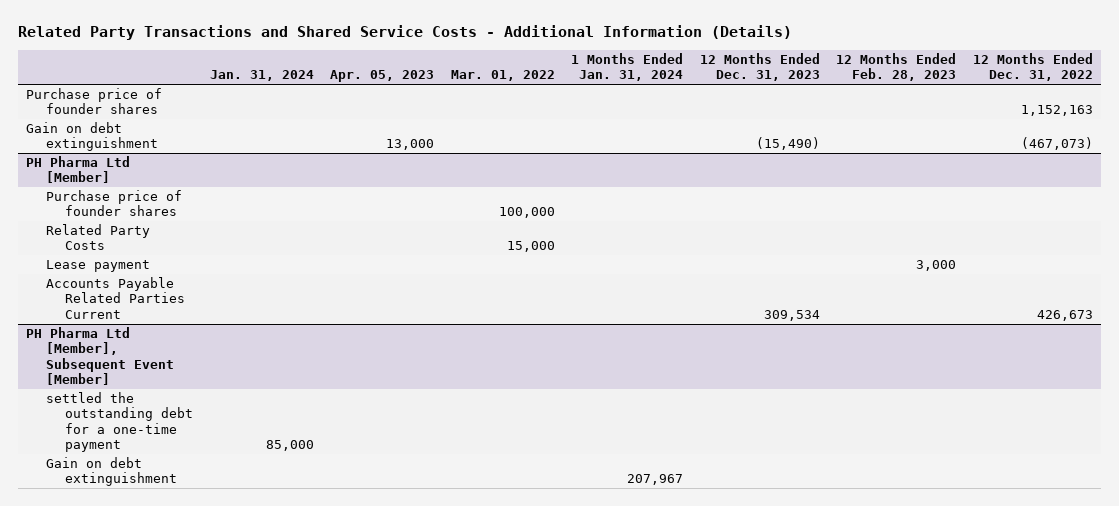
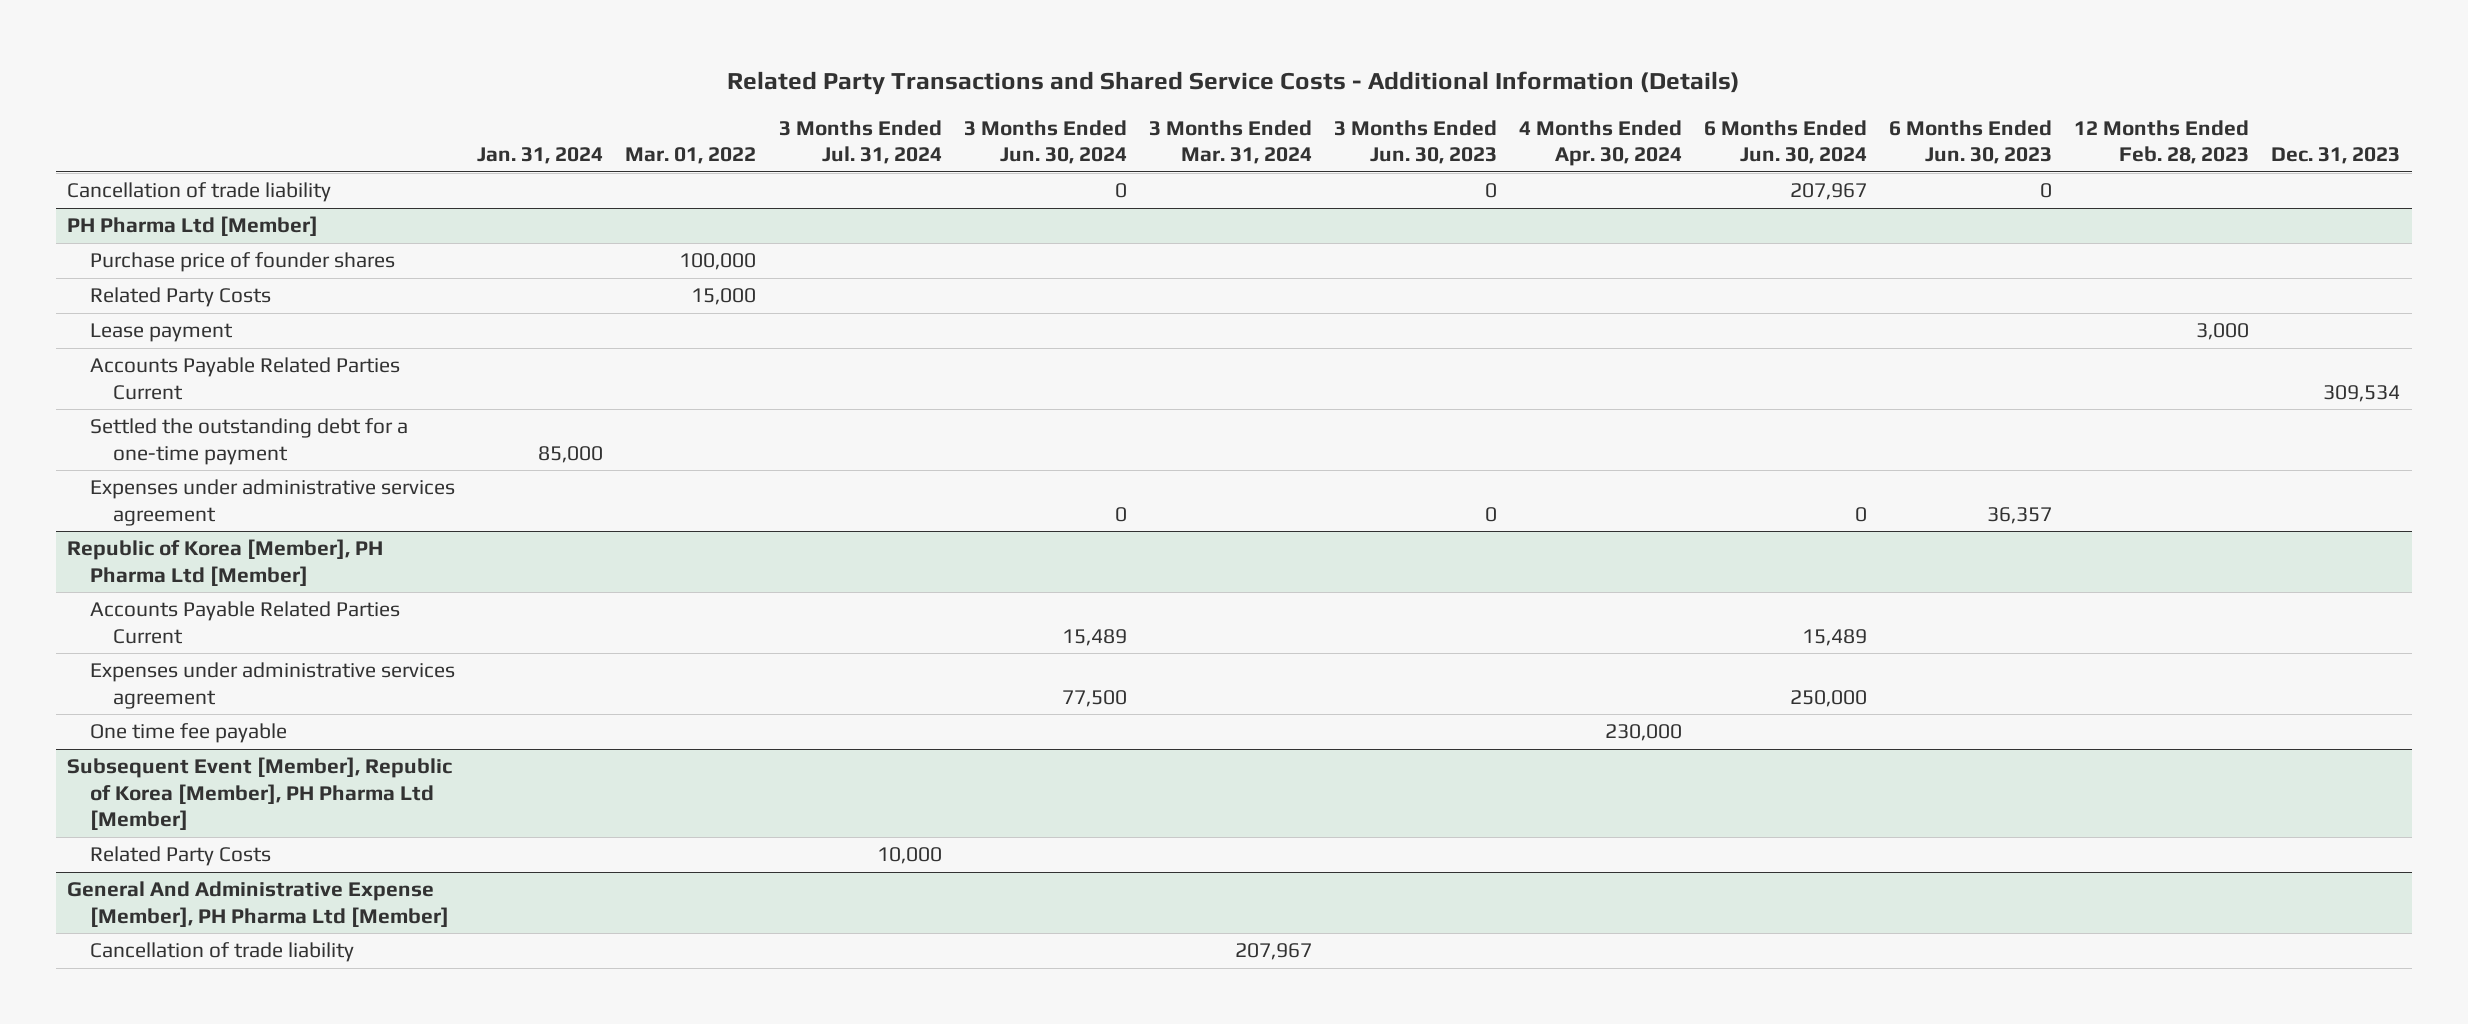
[330,70,435,83] Apr. 05, 2023 -> none
[571,52,684,82] 1 Months Ended Jan. 31, 2024 -> none
[699,52,820,82] 12 Months Ended Dec. 31, 2023 -> none
[973,52,1094,82] 12 Months Ended Dec. 31, 2022 -> none
none -> [778,119,942,165] 3 Months Ended Jul. 31, 2024
none -> [963,119,1127,165] 3 Months Ended Jun. 30, 2024
none -> [1148,119,1312,165] 3 Months Ended Mar. 31, 2024
none -> [1333,119,1497,165] 3 Months Ended Jun. 30, 2023
none -> [1519,119,1683,167] 4 Months Ended Apr. 30, 2024
none -> [1704,119,1868,165] 6 Months Ended Jun. 30, 2024
none -> [1889,119,2053,165] 6 Months Ended Jun. 30, 2023
none -> [2271,147,2401,165] Dec. 31, 2023
[26,88,163,115] Purchase price of founder shares -> none
[26,122,158,152] Gain on debt extinguishment -> none
none -> [67,182,332,203] Cancellation of trade liability
[45,392,194,453] settled the outstanding debt for a one-time payment -> none
[45,457,178,487] Gain on debt extinguishment -> none
none -> [90,418,409,465] Settled the outstanding debt for a one-time payment
none -> [90,479,456,526] Expenses under administrative services agreement
none -> [67,539,384,586] Republic of Korea [Member], PH Pharma Ltd [Member]
none -> [90,601,401,644] Accounts Payable Related Parties Current
none -> [90,662,456,709] Expenses under administrative services agreement
none -> [90,723,288,744] One time fee payable
[26,327,174,386] PH Pharma Ltd [Member], Subsequent Event [Member] -> [67,757,453,831] Subsequent Event [Member], Republic of Korea [Member], PH Pharma Ltd [Member]
none -> [90,846,272,867] Related Party Costs
none -> [67,881,450,927] General And Administrative Expense [Member], PH Pharma Ltd [Member]
none -> [90,942,355,963] Cancellation of trade liability

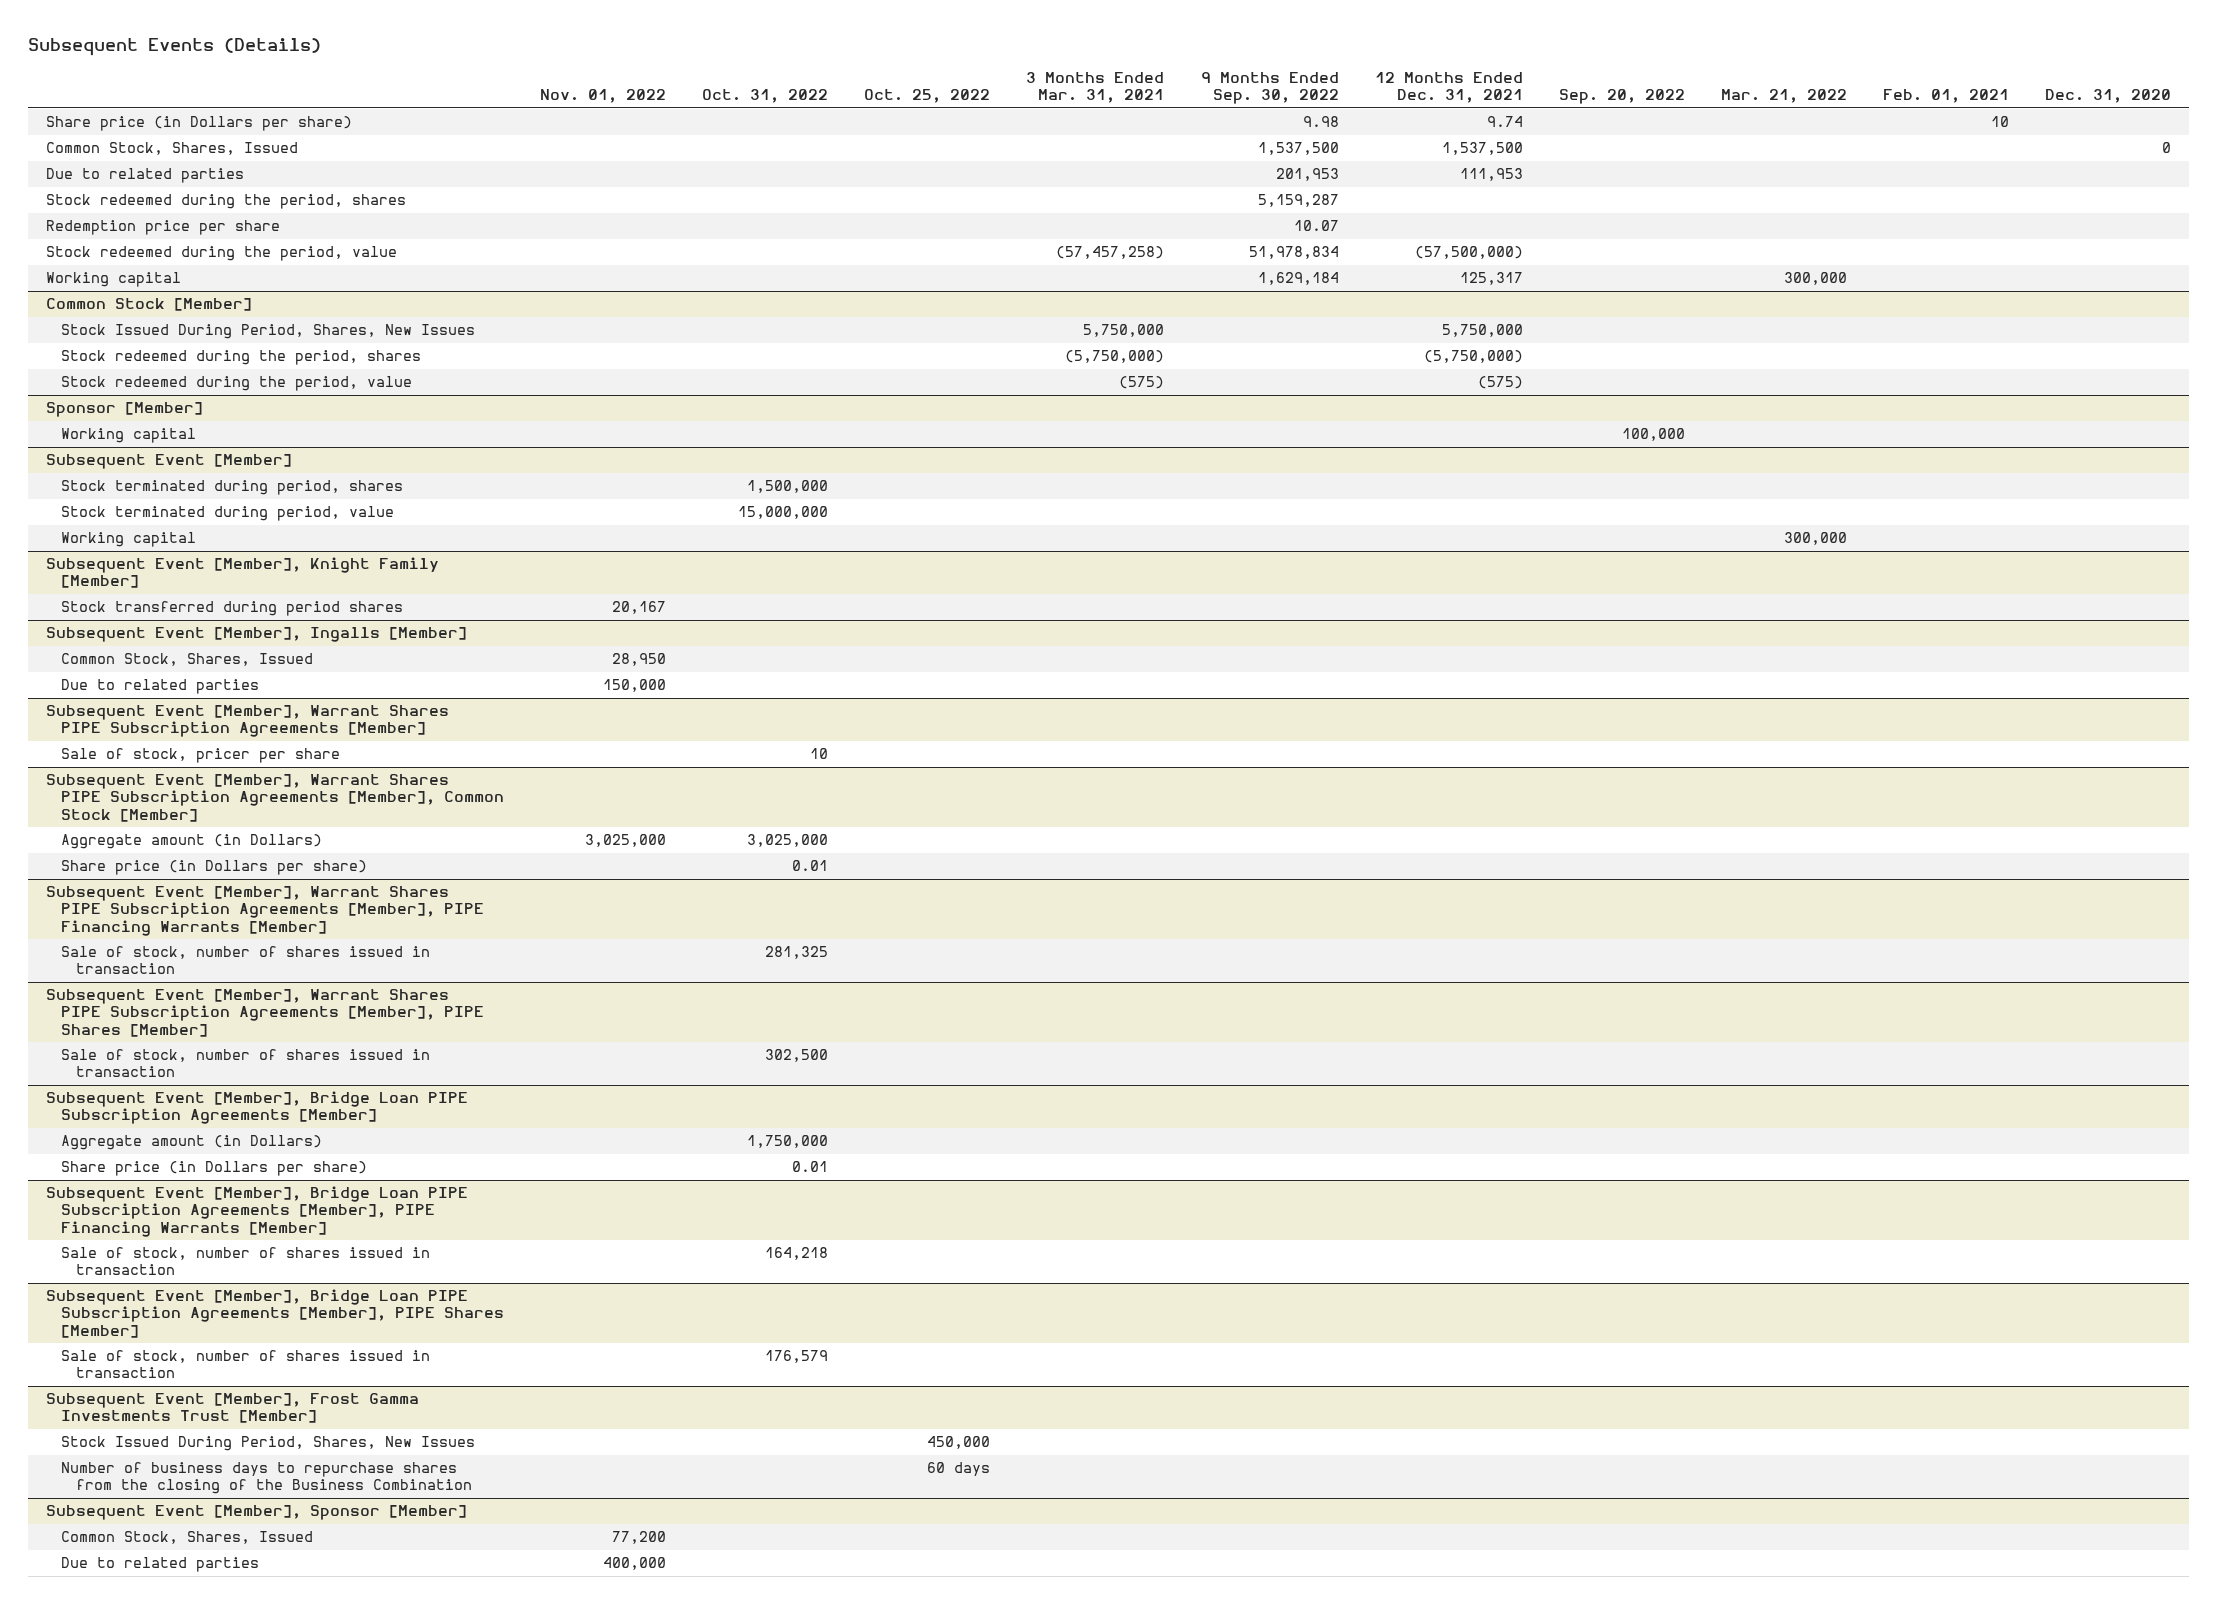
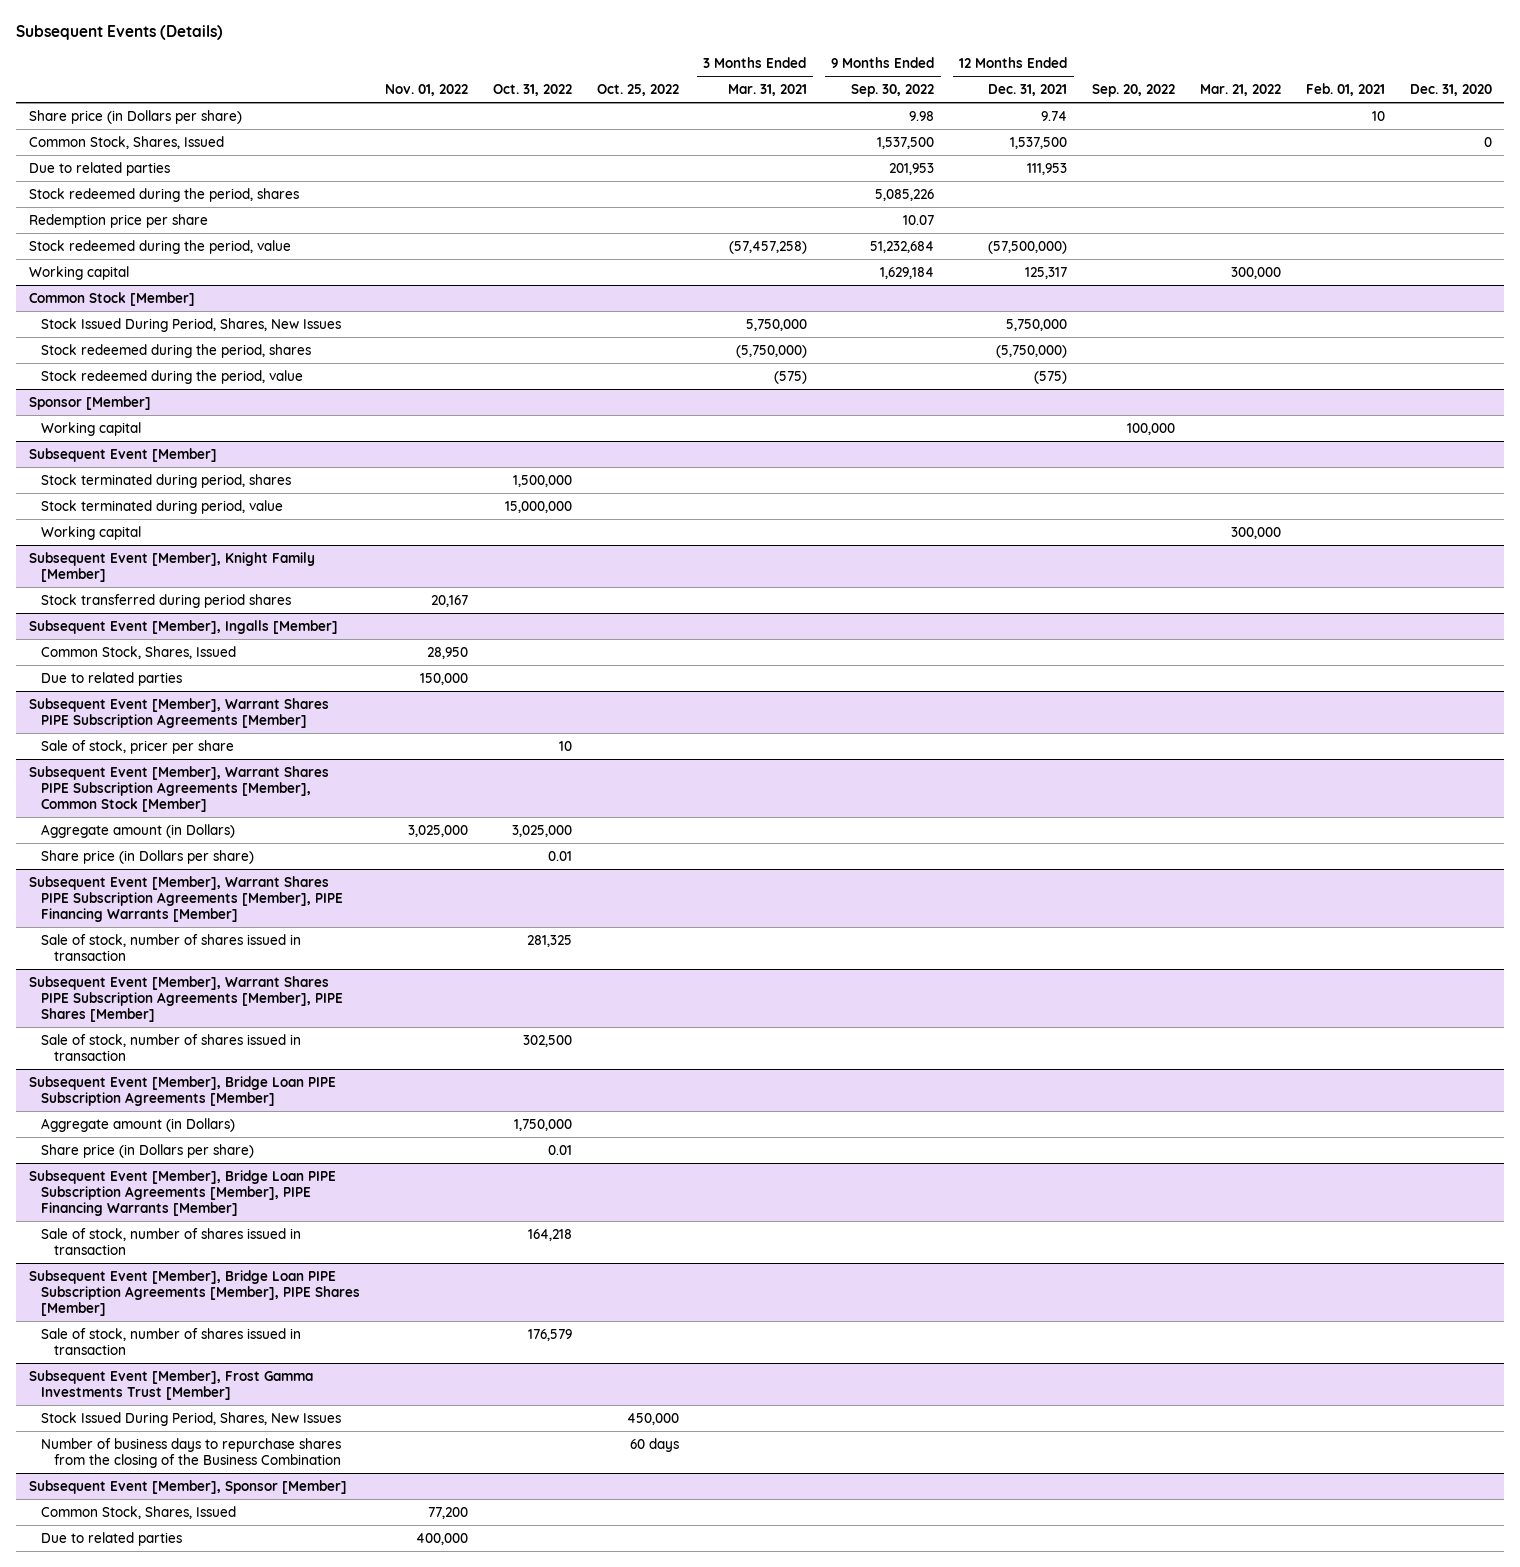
[1257,194,1339,208] 5,159,287 -> [875,188,935,201] 5,085,226
[1248,246,1339,260] 51,978,834 -> [870,240,935,253] 51,232,684

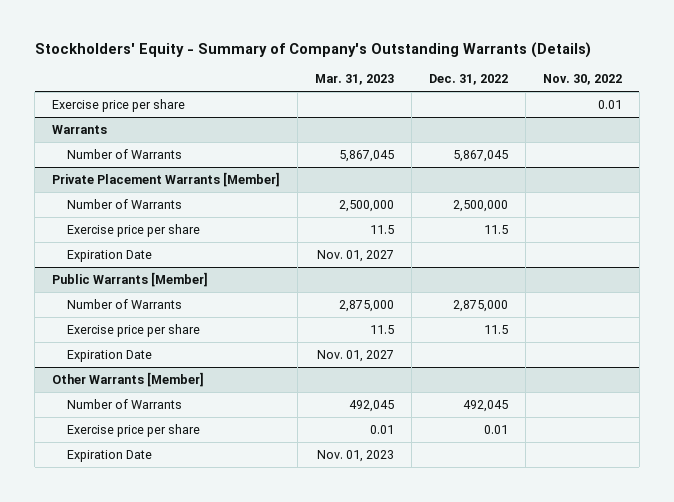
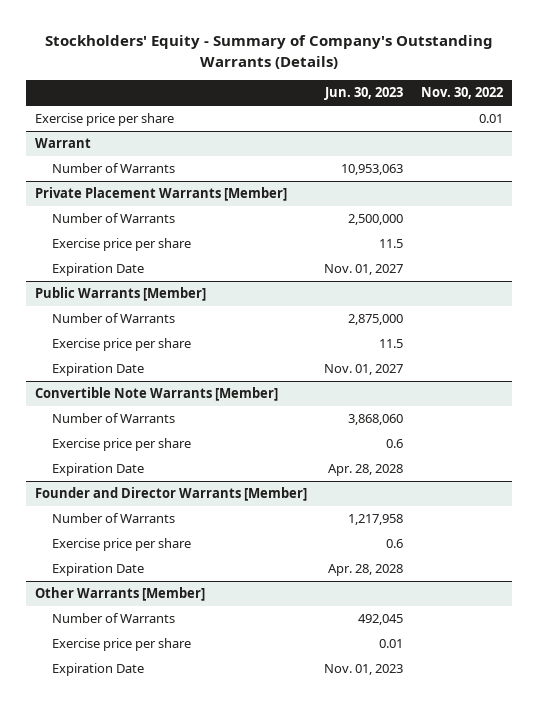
[315,74,395,86] Mar. 31, 2023 -> none
[428,74,508,86] Dec. 31, 2022 -> none
none -> [324,87,404,101] Jun. 30, 2023
[52,124,108,134] Warrants -> [34,138,91,149] Warrant
none -> [34,387,278,402] Convertible Note Warrants [Member]
none -> [52,413,176,424] Number of Warrants
none -> [52,438,192,452] Exercise price per share
none -> [52,463,145,477] Expiration Date
none -> [34,487,307,502] Founder and Director Warrants [Member]
none -> [52,513,176,524] Number of Warrants
none -> [52,538,192,552] Exercise price per share
none -> [52,563,145,577] Expiration Date

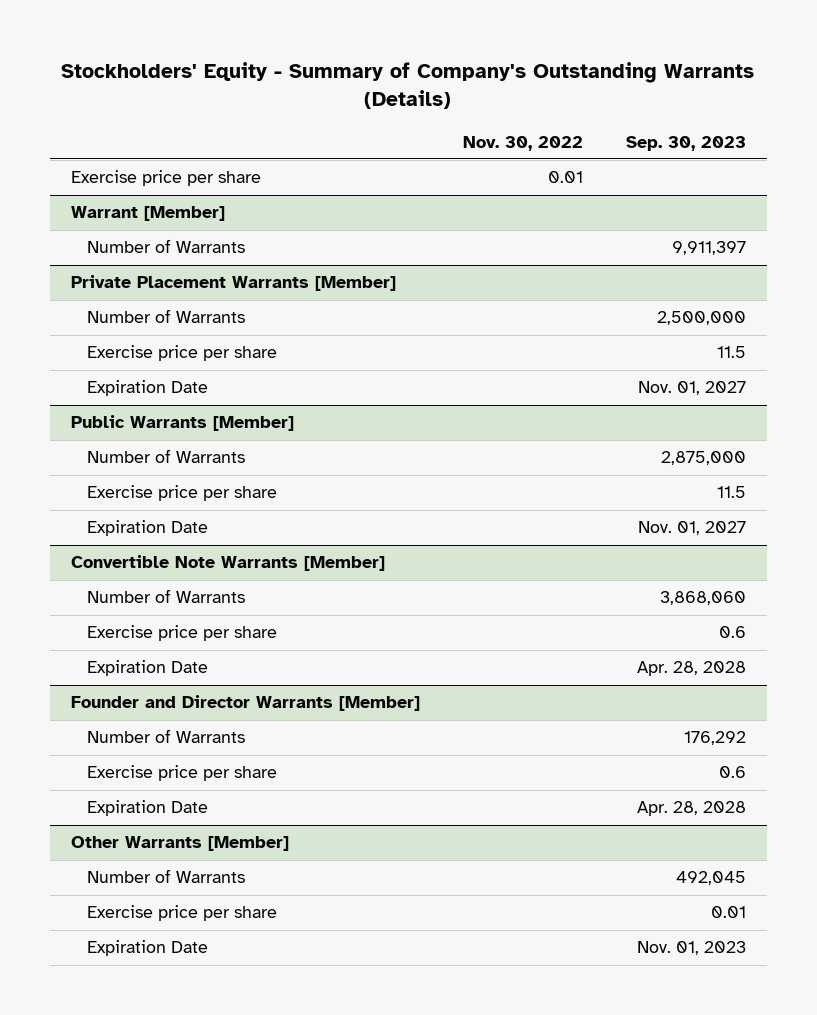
[324,87,404,101] Jun. 30, 2023 -> none
none -> [625,135,746,151] Sep. 30, 2023
[34,138,91,149] Warrant -> [71,206,226,222] Warrant [Member]

